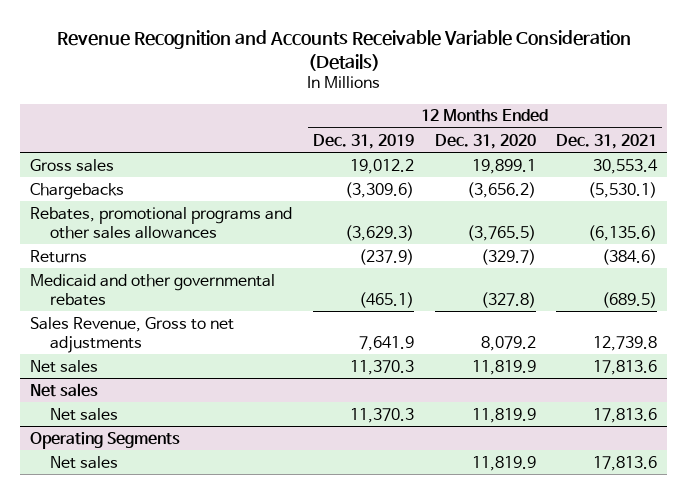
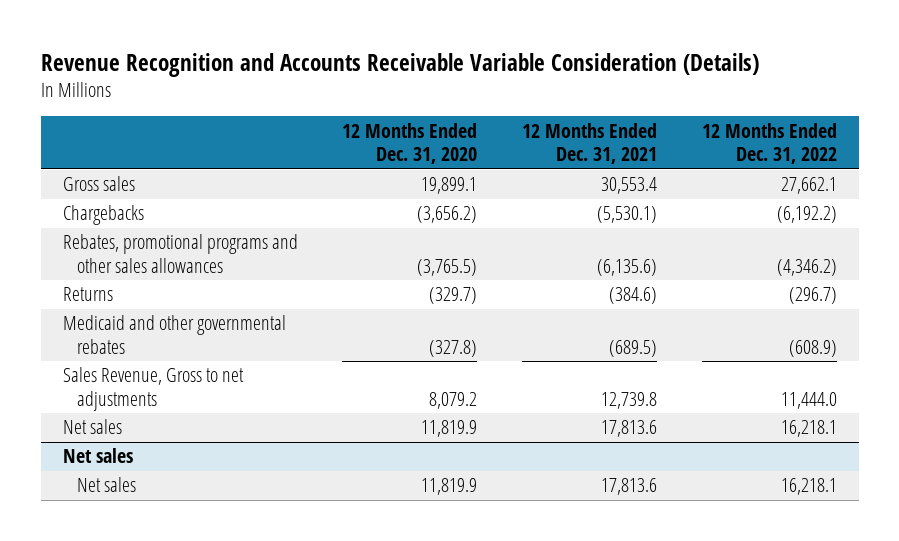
[312,133,414,149] Dec. 31, 2019 -> none
none -> [701,122,837,164] 12 Months Ended Dec. 31, 2022
[30,431,181,449] Operating Segments -> none
[50,455,119,469] Net sales -> none

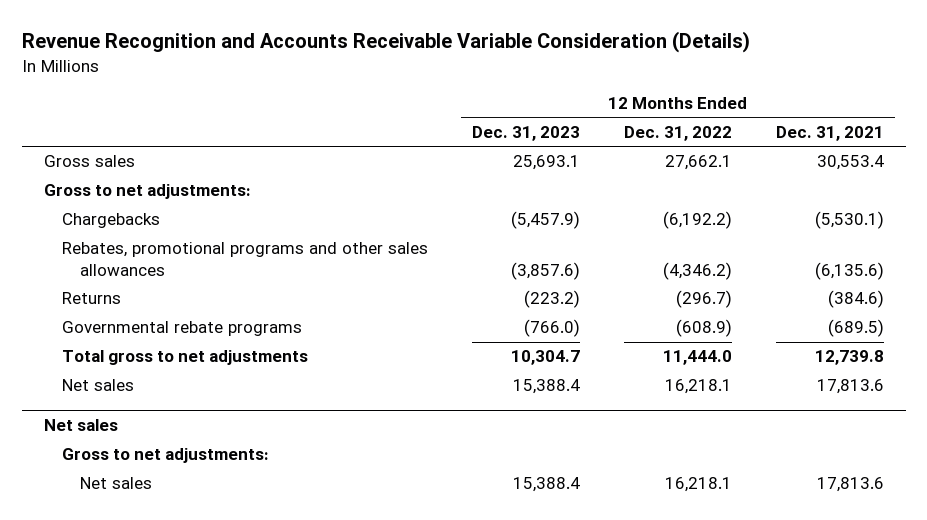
[342,122,478,164] 12 Months Ended Dec. 31, 2020 -> none
none -> [471,125,580,141] Dec. 31, 2023
none -> [43,184,251,200] Gross to net adjustments:
[62,315,286,354] Medicaid and other governmental rebates -> [61,321,302,337] Governmental rebate programs
[62,367,244,411] Sales Revenue, Gross to net adjustments -> [61,350,308,366] Total gross to net adjustments
none -> [61,448,269,464] Gross to net adjustments:

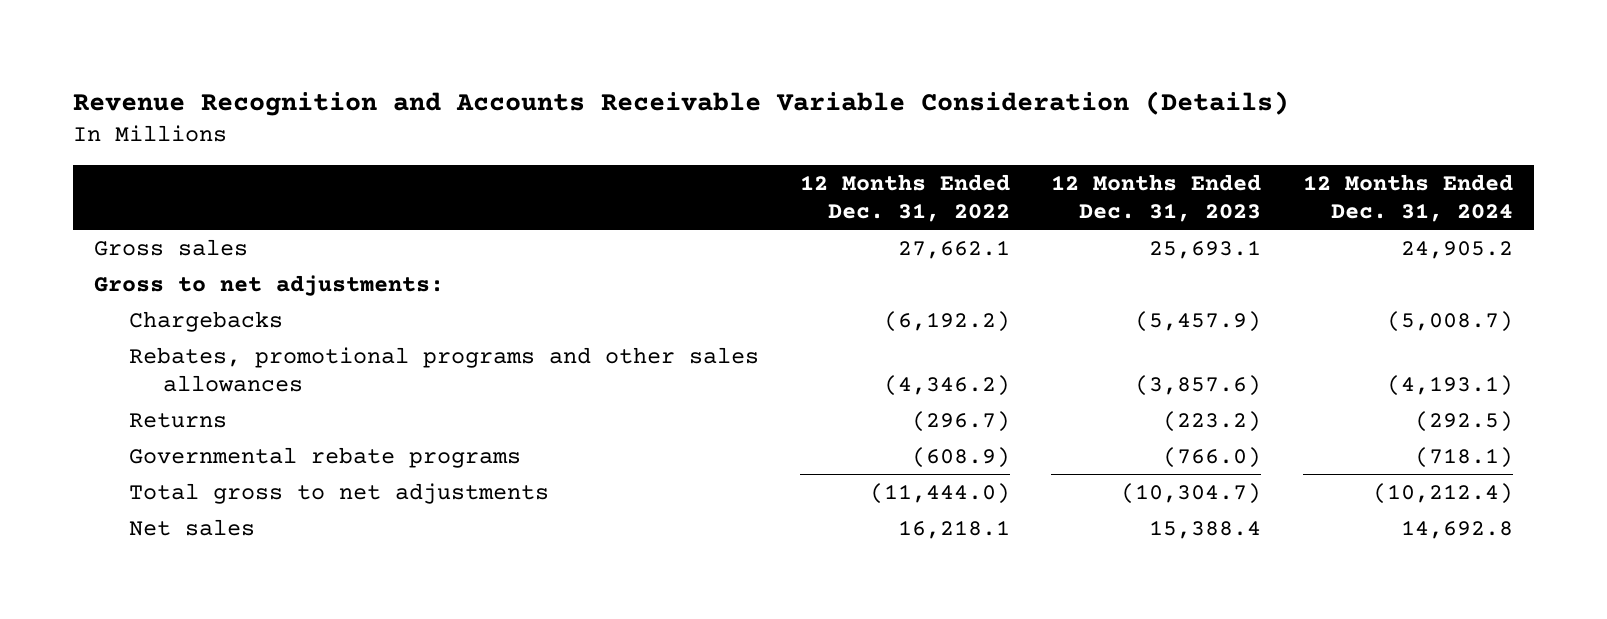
[775,125,884,141] Dec. 31, 2021 -> none
none -> [1302,173,1513,223] 12 Months Ended Dec. 31, 2024
[61,379,134,392] Net sales -> none
[43,419,118,432] Net sales -> none
[61,448,269,464] Gross to net adjustments: -> none
[510,350,580,366] 10,304.7 -> [1121,482,1262,504] (10,304.7)
[662,350,732,366] 11,444.0 -> [870,482,1011,504] (11,444.0)

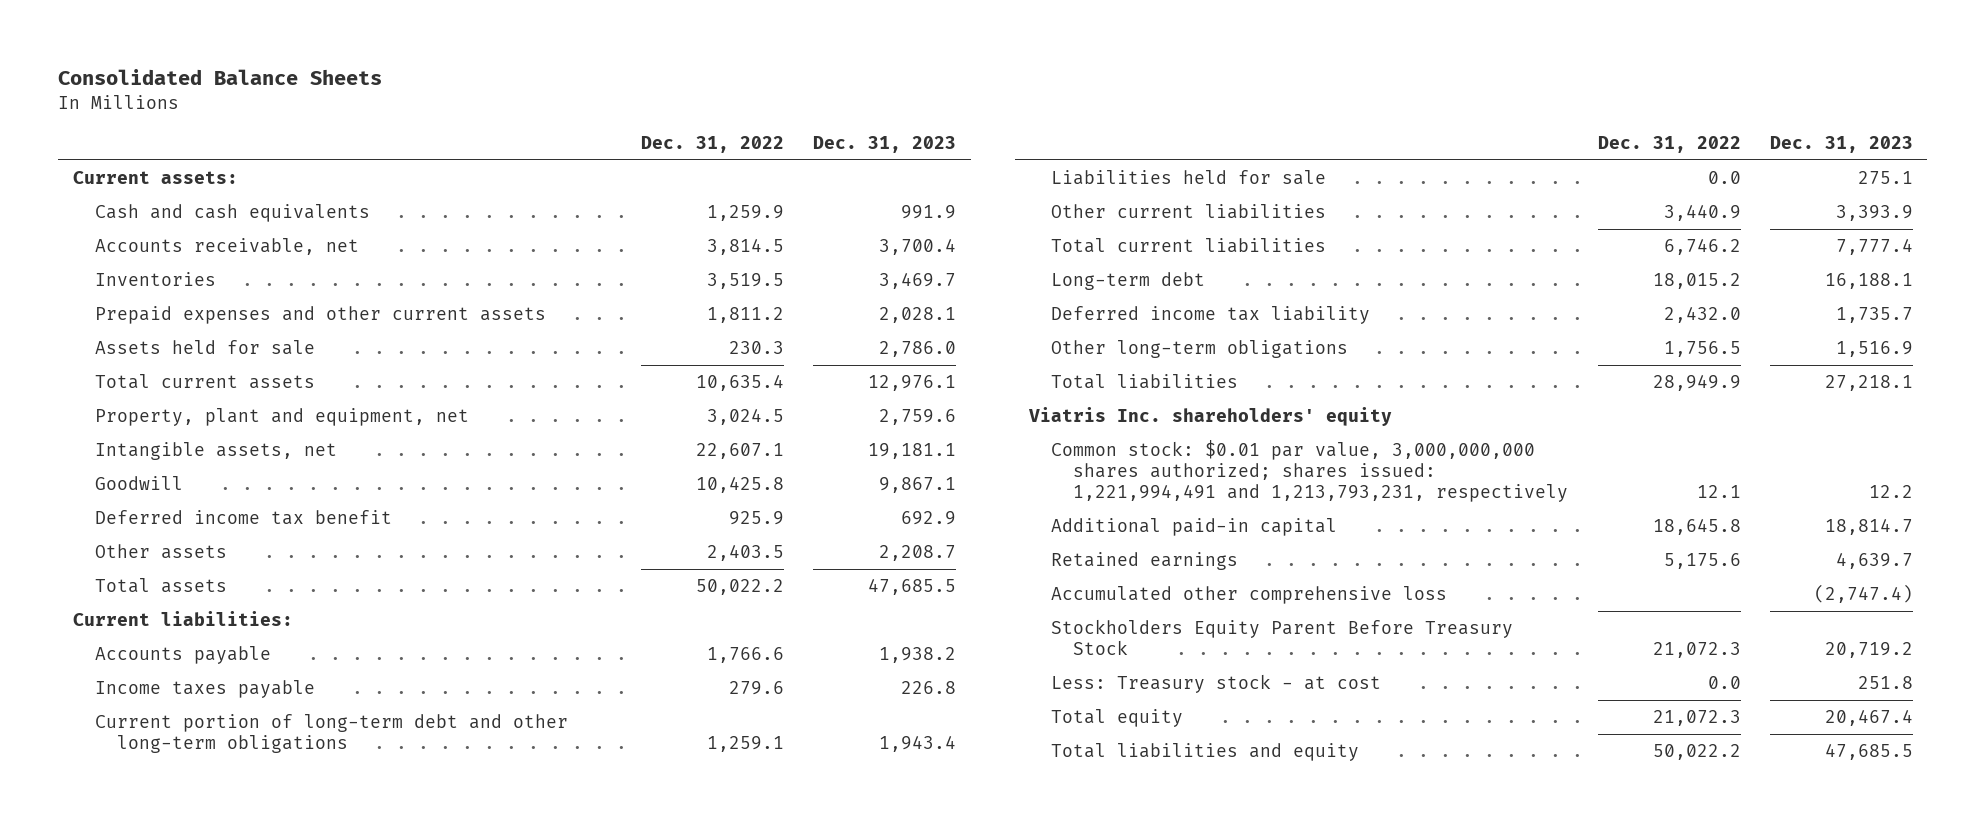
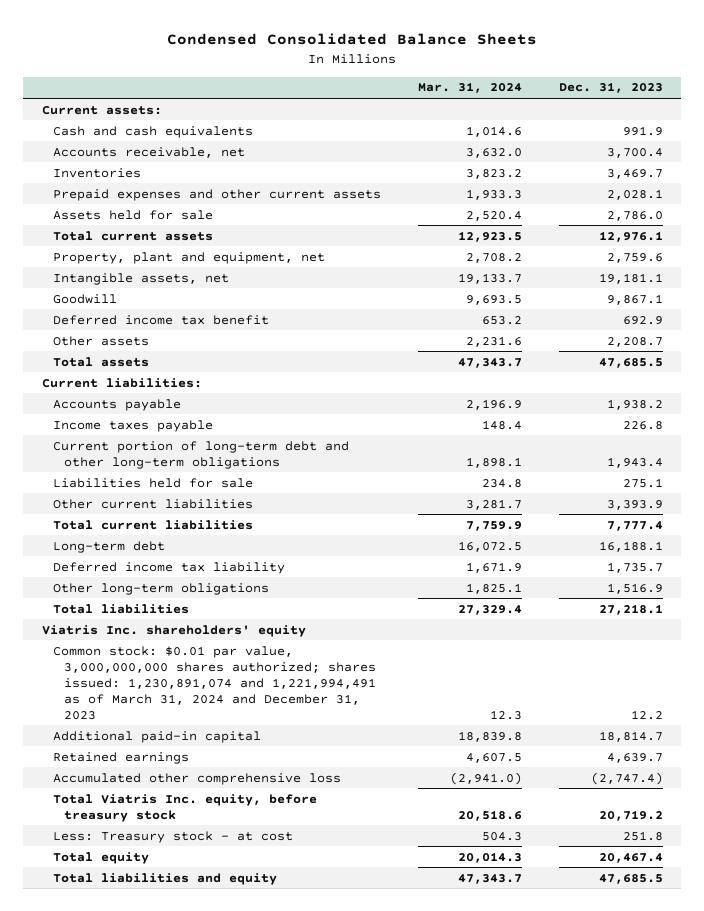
[58,69,383,86] Consolidated Balance Sheets -> [167,33,538,46] Condensed Consolidated Balance Sheets
[641,136,785,154] Dec. 31, 2022 -> none
none -> [417,82,522,94] Mar. 31, 2024
[1051,440,1569,502] Common stock: $0.01 par value, 3,000,000,000 shares authorized; shares issued: 1,221,994,491 and 1,213,793,231, respectively -> [52,645,377,720] Common stock: $0.01 par value, 3,000,000,000 shares authorized; shares issued: 1,230,891,074 and 1,221,994,491 as of March 31, 2024 and December 31, 2023
[1051,619,1514,655] Stockholders Equity Parent Before Treasury Stock -> [52,793,317,822] Total Viatris Inc. equity, before treasury stock

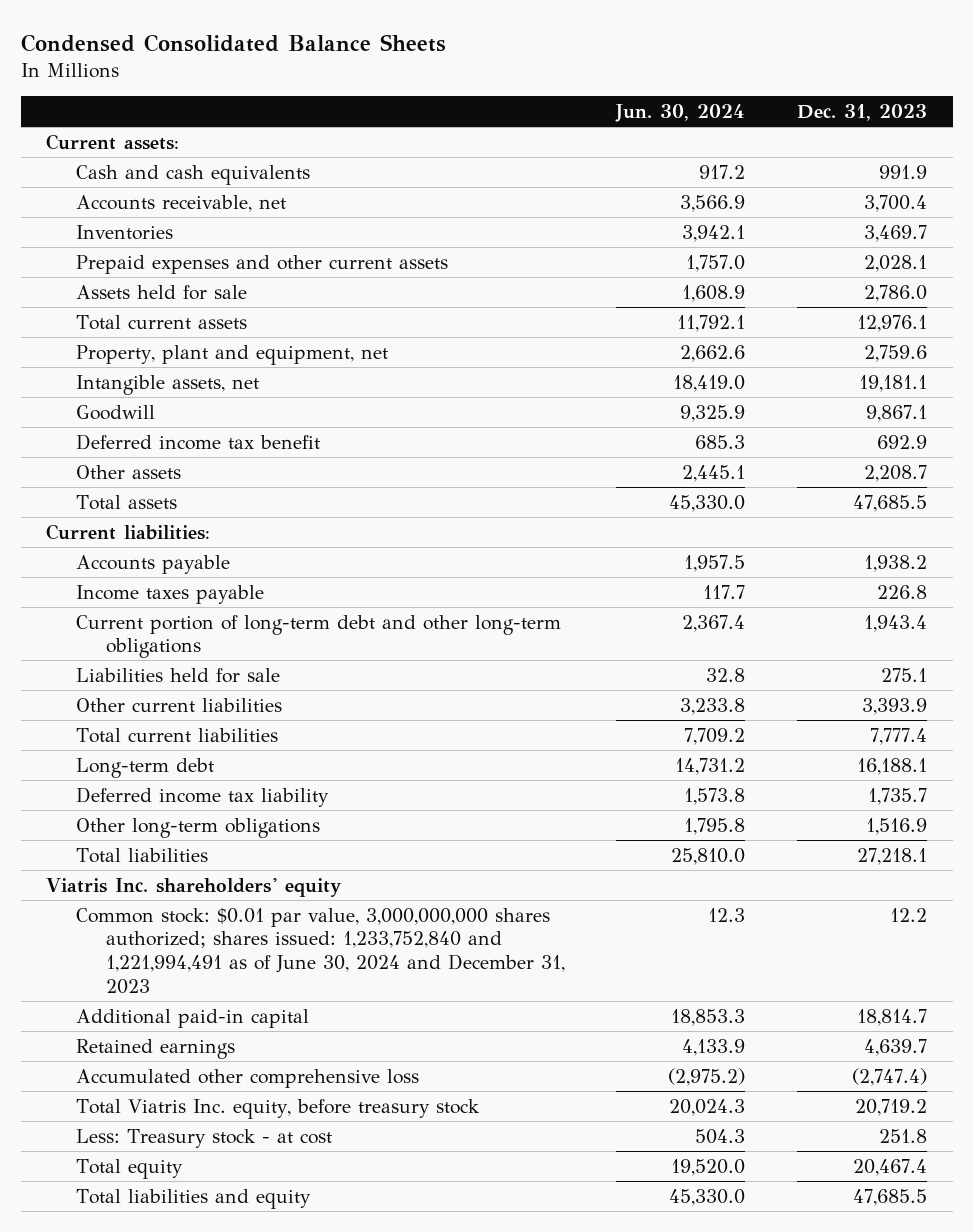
[417,82,522,94] Mar. 31, 2024 -> none
none -> [615,104,746,123] Jun. 30, 2024
[52,645,377,720] Common stock: $0.01 par value, 3,000,000,000 shares authorized; shares issued: 1,230,891,074 and 1,221,994,491 as of March 31, 2024 and December 31, 2023 -> [76,907,565,994] Common stock: $0.01 par value, 3,000,000,000 shares authorized; shares issued: 1,233,752,840 and 1,221,994,491 as of June 30, 2024 and December 31, 2023

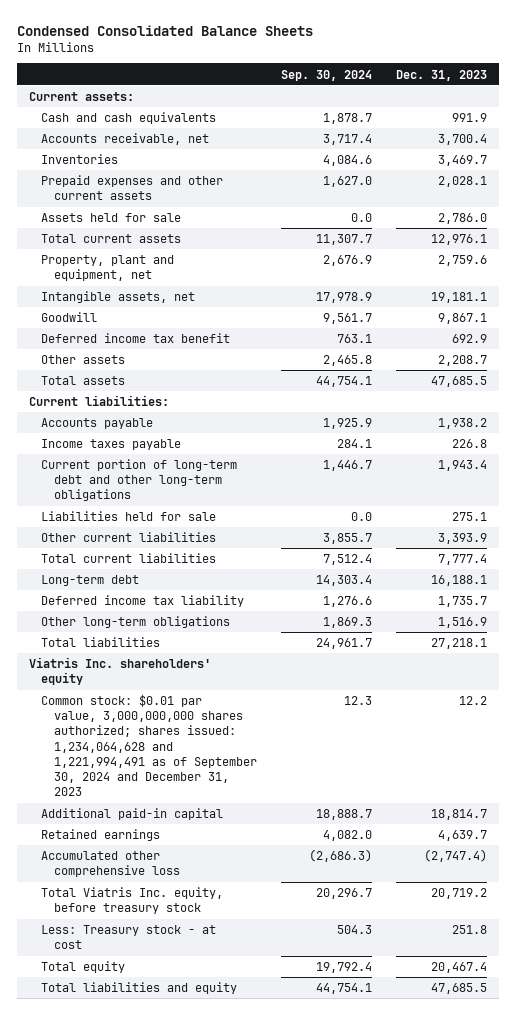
[615,104,746,123] Jun. 30, 2024 -> none
none -> [280,69,372,81] Sep. 30, 2024
[76,907,565,994] Common stock: $0.01 par value, 3,000,000,000 shares authorized; shares issued: 1,233,752,840 and 1,221,994,491 as of June 30, 2024 and December 31, 2023 -> [41,694,257,797] Common stock: $0.01 par value, 3,000,000,000 shares authorized; shares issued: 1,234,064,628 and 1,221,994,491 as of September 30, 2024 and December 31, 2023

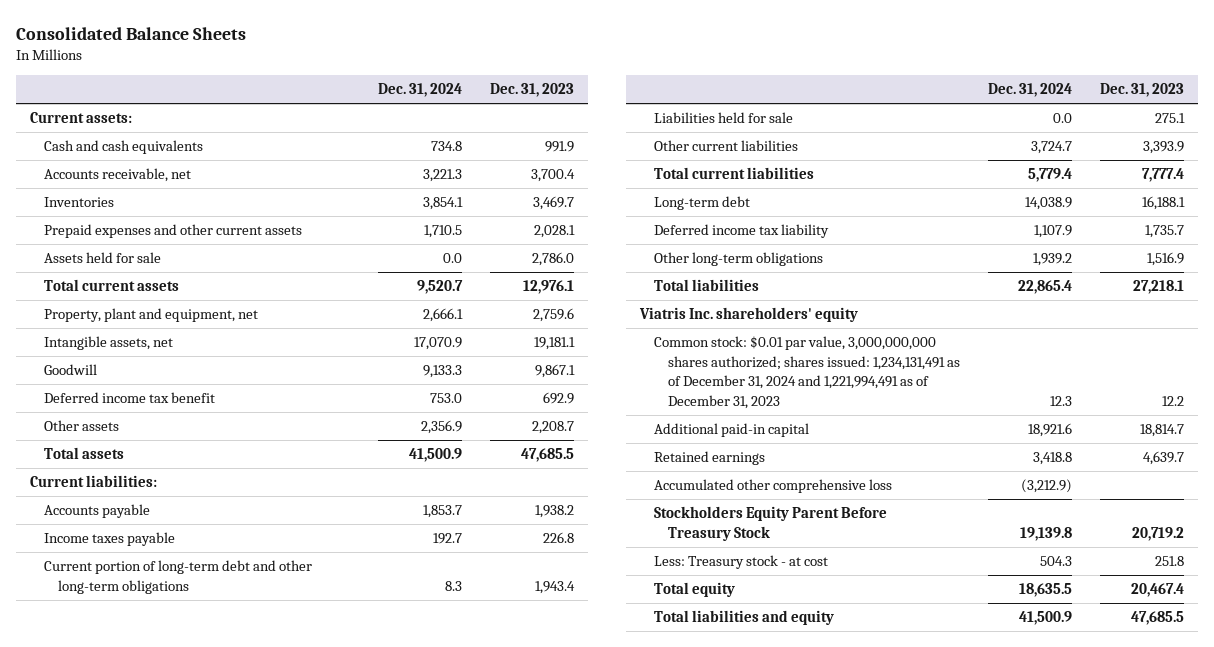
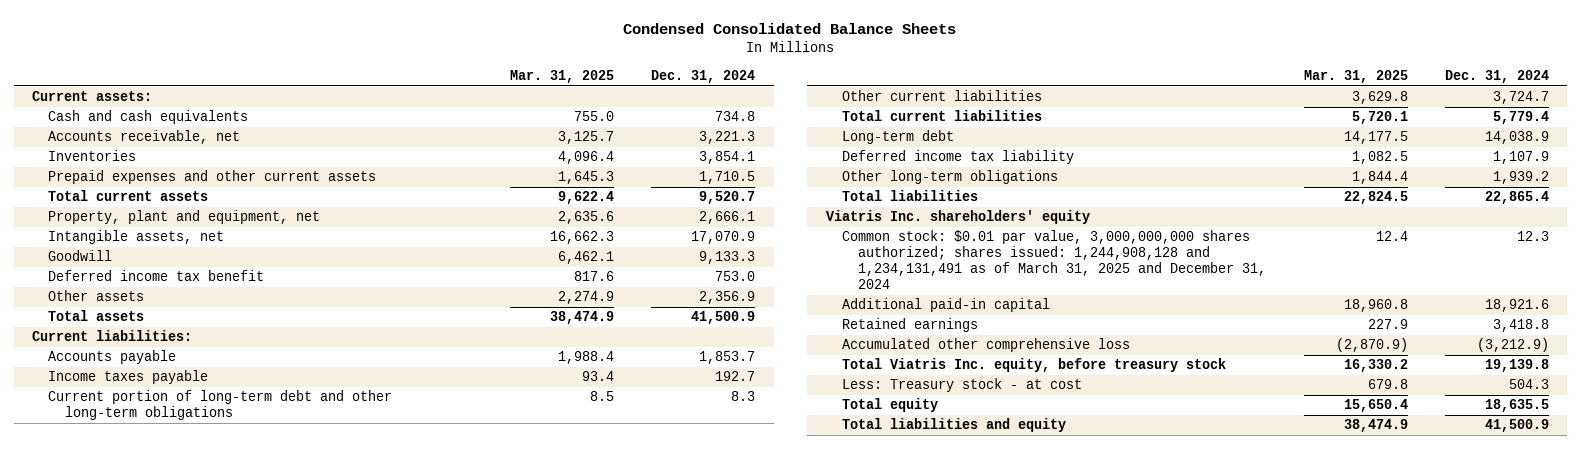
[16,26,247,40] Consolidated Balance Sheets -> [623,23,957,35] Condensed Consolidated Balance Sheets
[490,83,575,98] Dec. 31, 2023 -> none
none -> [509,70,614,84] Mar. 31, 2025
[44,252,162,264] Assets held for sale -> none
[654,112,794,124] Liabilities held for sale -> none
[654,336,961,409] Common stock: $0.01 par value, 3,000,000,000 shares authorized; shares issued: 1,234,131,491 as of December 31, 2024 and 1,221,994,491 as of December 31, 2023 -> [842,230,1267,289] Common stock: $0.01 par value, 3,000,000,000 shares authorized; shares issued: 1,244,908,128 and 1,234,131,491 as of March 31, 2025 and December 31, 2024
[654,506,888,541] Stockholders Equity Parent Before Treasury Stock -> [842,358,1227,373] Total Viatris Inc. equity, before treasury stock

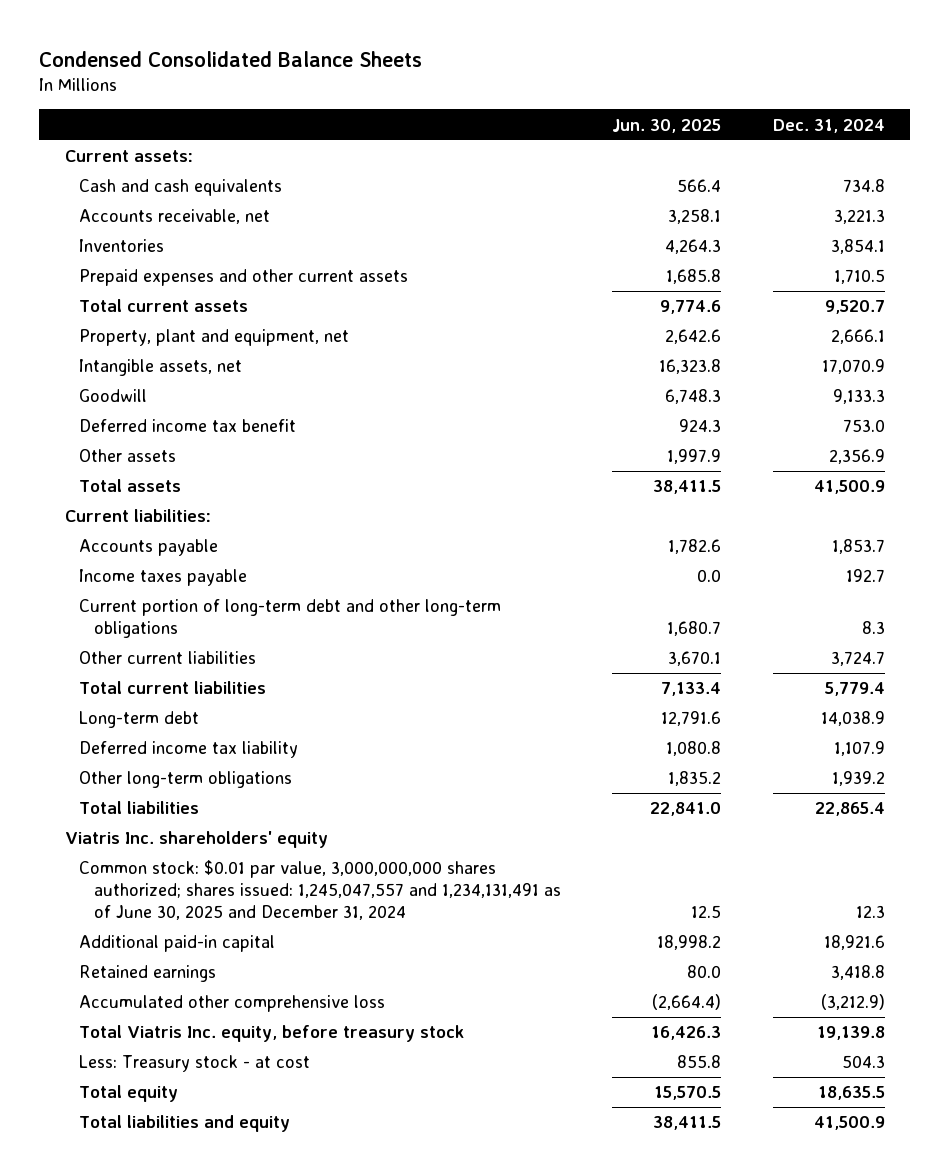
[509,70,614,84] Mar. 31, 2025 -> none
none -> [612,118,722,133] Jun. 30, 2025
[842,230,1267,289] Common stock: $0.01 par value, 3,000,000,000 shares authorized; shares issued: 1,244,908,128 and 1,234,131,491 as of March 31, 2025 and December 31, 2024 -> [79,860,561,920] Common stock: $0.01 par value, 3,000,000,000 shares authorized; shares issued: 1,245,047,557 and 1,234,131,491 as of June 30, 2025 and December 31, 2024

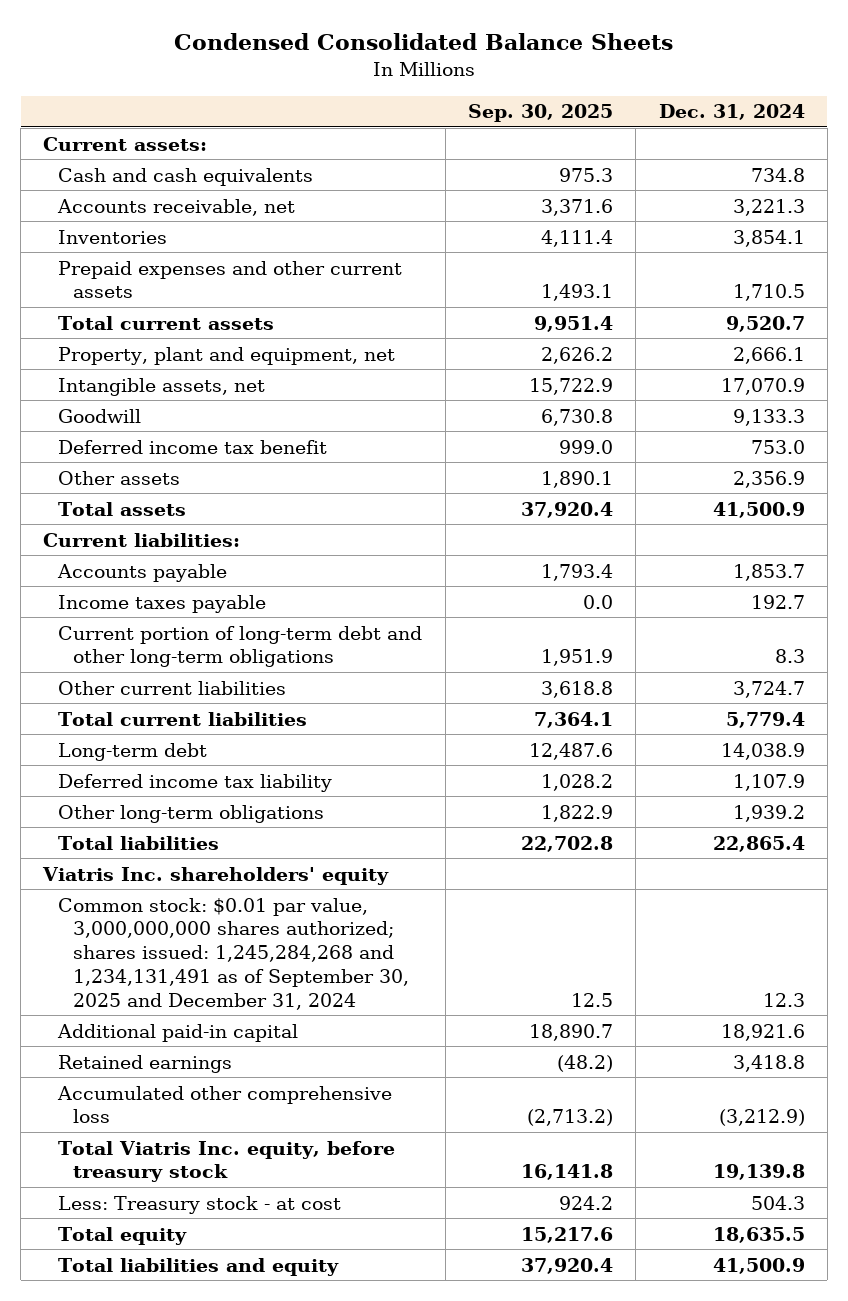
[612,118,722,133] Jun. 30, 2025 -> none
none -> [467,104,613,123] Sep. 30, 2025
[79,860,561,920] Common stock: $0.01 par value, 3,000,000,000 shares authorized; shares issued: 1,245,047,557 and 1,234,131,491 as of June 30, 2025 and December 31, 2024 -> [58,897,410,1010] Common stock: $0.01 par value, 3,000,000,000 shares authorized; shares issued: 1,245,284,268 and 1,234,131,491 as of September 30, 2025 and December 31, 2024

